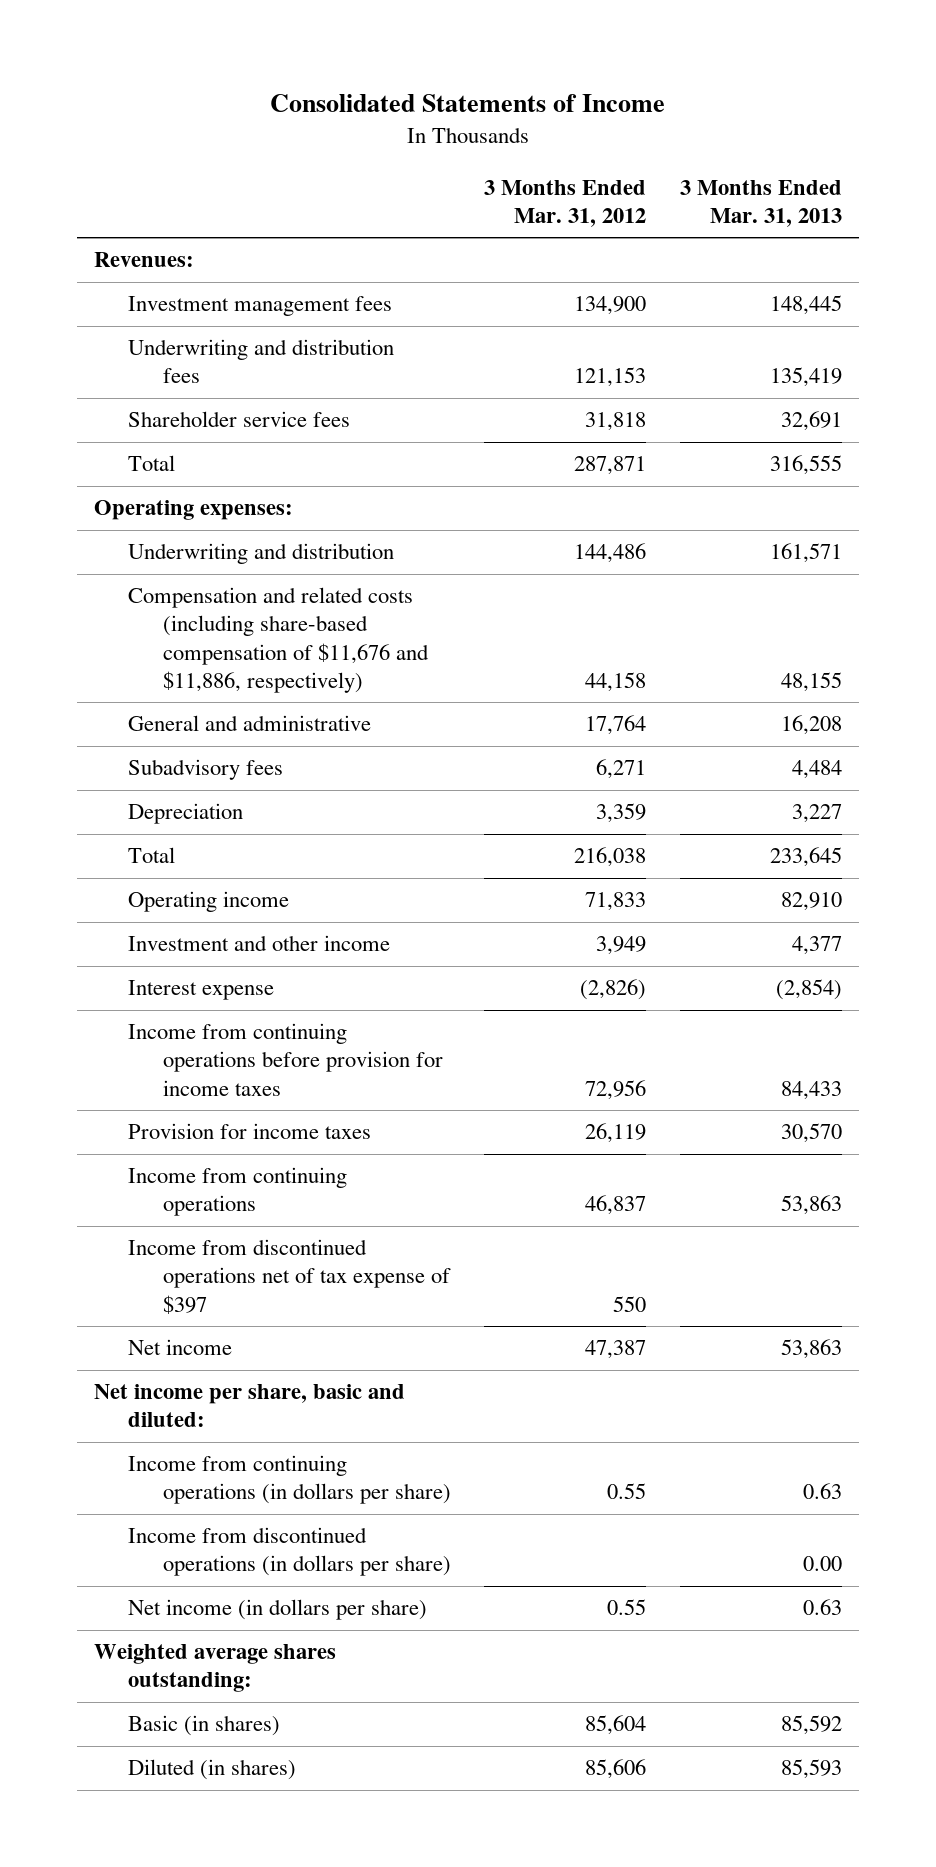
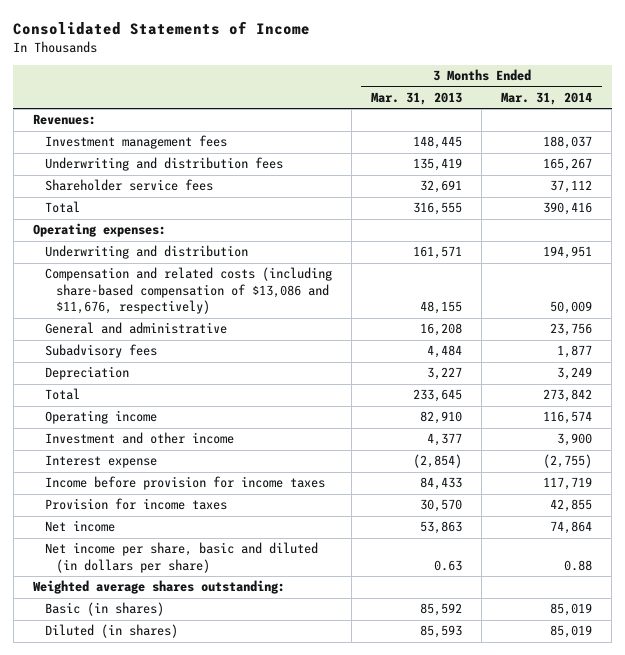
[484,179,647,227] 3 Months Ended Mar. 31, 2012 -> none
none -> [501,92,593,106] Mar. 31, 2014
[128,587,429,693] Compensation and related costs (including share-based compensation of $11,676 and $11,886, respectively) -> [44,267,332,315] Compensation and related costs (including share-based compensation of $13,086 and $11,676, respectively)
[128,1023,443,1096] Income from continuing operations before provision for income taxes -> [44,476,325,491] Income before provision for income taxes
[128,1167,348,1217] Income from continuing operations -> none
[128,1239,451,1314] Income from discontinued operations net of tax expense of $397 -> none
[94,1384,406,1428] Net income per share, basic and diluted: -> none
[128,1455,451,1505] Income from continuing operations (in dollars per share) -> none
[128,1527,451,1577] Income from discontinued operations (in dollars per share) -> none
[128,1599,428,1621] Net income (in dollars per share) -> [44,542,318,573] Net income per share, basic and diluted (in dollars per share)

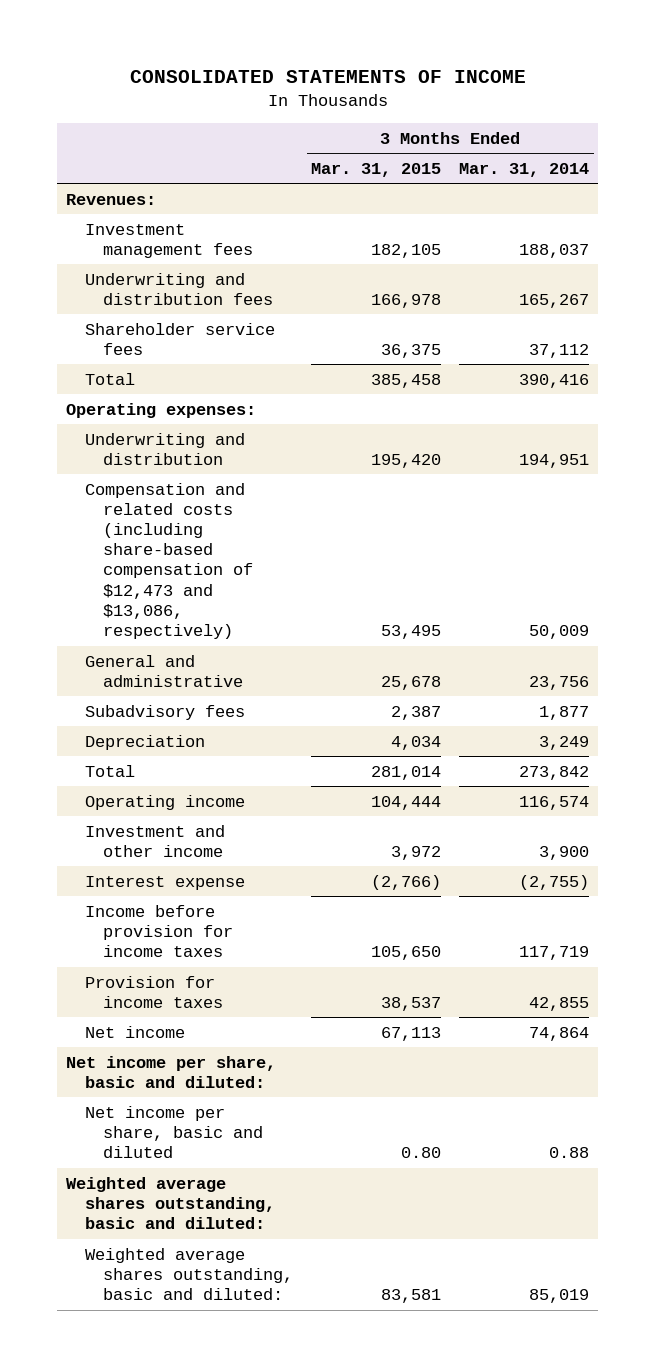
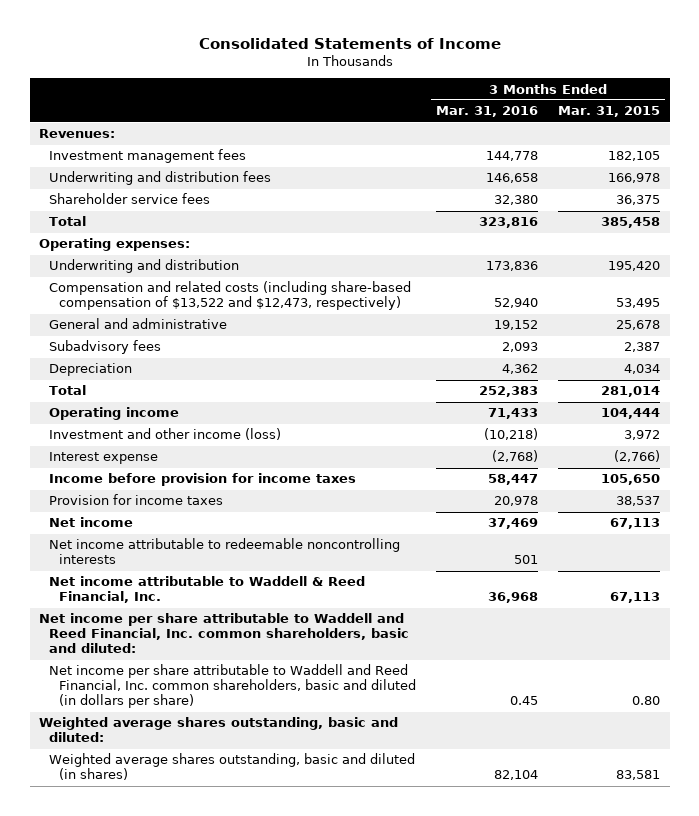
[129,70,526,84] CONSOLIDATED STATEMENTS OF INCOME -> [198,37,501,49] Consolidated Statements of Income
[459,162,590,177] Mar. 31, 2014 -> none
none -> [435,106,538,118] Mar. 31, 2016
[84,482,254,639] Compensation and related costs (including share-based compensation of $12,473 and $13,086, respectively) -> [49,281,412,311] Compensation and related costs (including share-based compensation of $13,522 and $12,473, respectively)
[84,824,225,857] Investment and other income -> [49,428,282,441] Investment and other income (loss)
none -> [49,538,401,565] Net income attributable to redeemable noncontrolling interests
none -> [49,576,366,604] Net income attributable to Waddell & Reed Financial, Inc.
[66,1055,277,1088] Net income per share, basic and diluted: -> [39,613,410,654] Net income per share attributable to Waddell and Reed Financial, Inc. common shareholders, basic and diluted:
[84,1105,264,1159] Net income per share, basic and diluted -> [49,664,416,709] Net income per share attributable to Waddell and Reed Financial, Inc. common shareholders, basic and diluted (in dollars per share)
[84,1247,294,1301] Weighted average shares outstanding, basic and diluted: -> [49,753,416,781] Weighted average shares outstanding, basic and diluted (in shares)

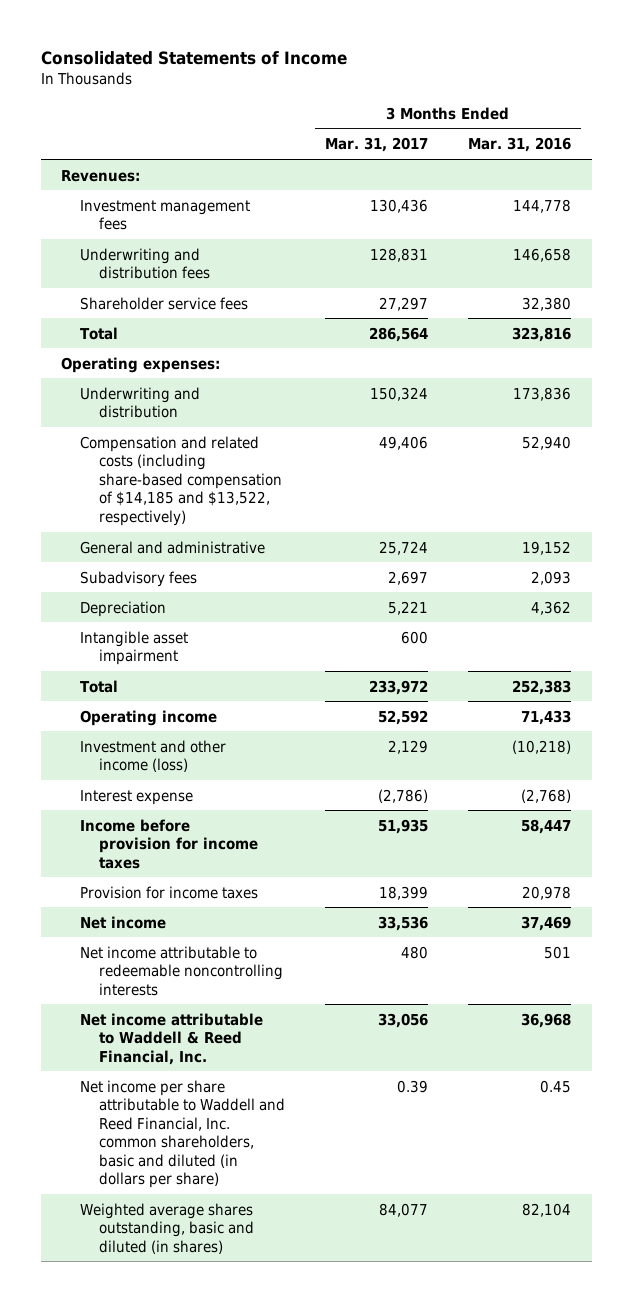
[557,106,660,118] Mar. 31, 2015 -> none
none -> [325,137,429,153] Mar. 31, 2017
[49,281,412,311] Compensation and related costs (including share-based compensation of $13,522 and $12,473, respectively) -> [80,435,282,526] Compensation and related costs (including share-based compensation of $14,185 and $13,522, respectively)
none -> [80,630,189,666] Intangible asset impairment
[39,613,410,654] Net income per share attributable to Waddell and Reed Financial, Inc. common shareholders, basic and diluted: -> none
[39,717,399,743] Weighted average shares outstanding, basic and diluted: -> none

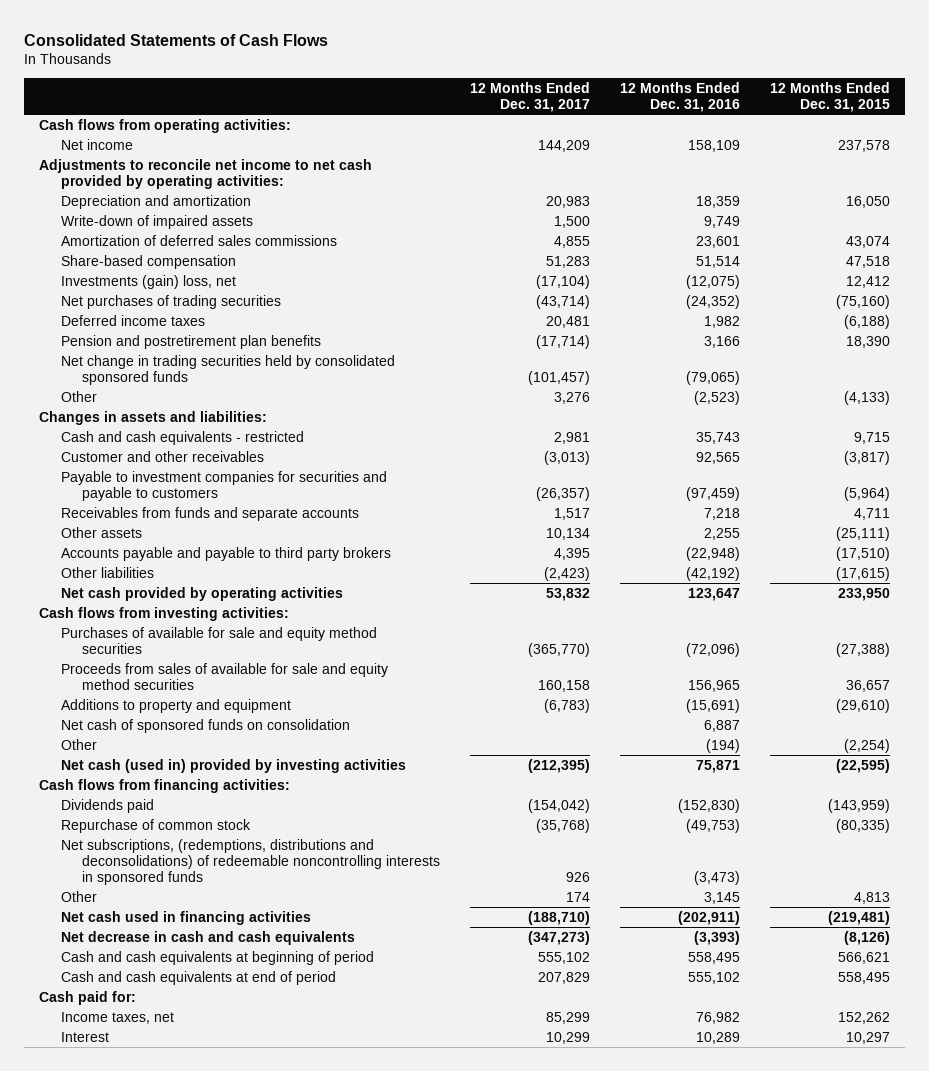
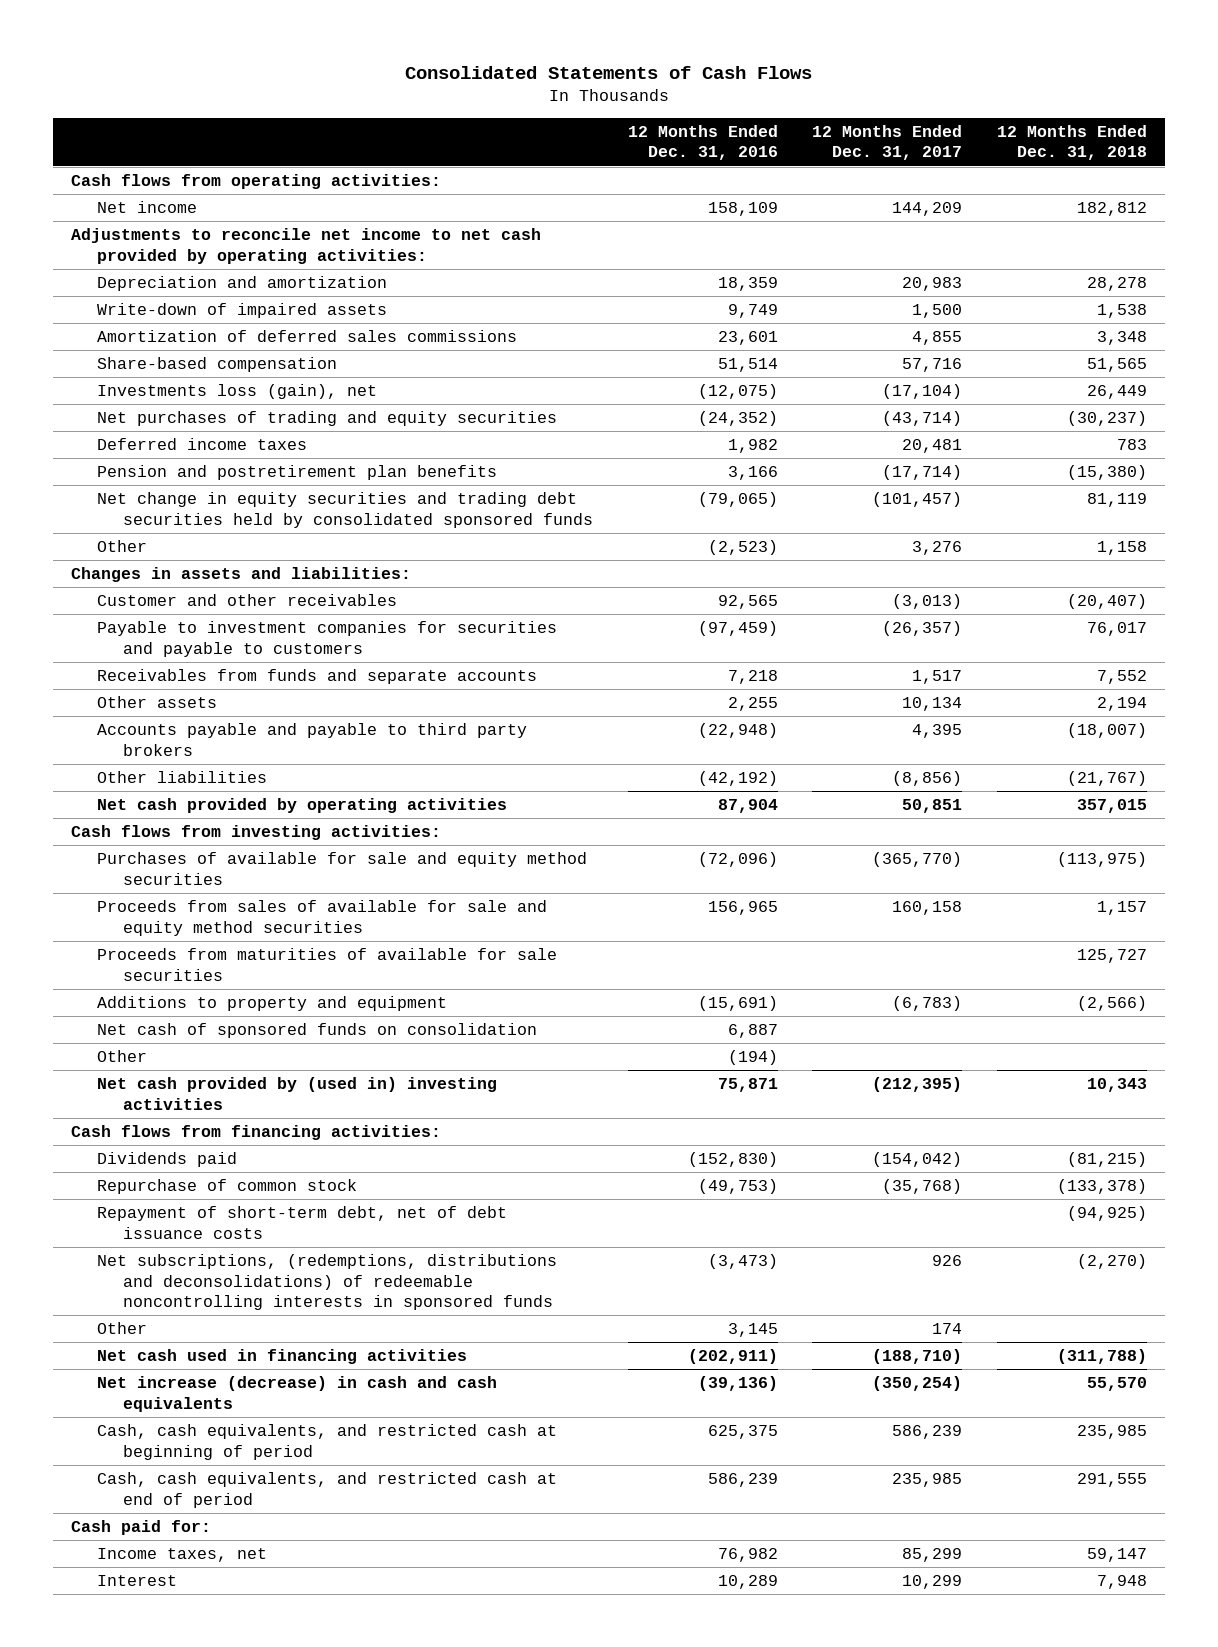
[769,82,890,112] 12 Months Ended Dec. 31, 2015 -> none
none -> [997,124,1148,161] 12 Months Ended Dec. 31, 2018
[546,255,591,268] 51,283 -> [902,358,963,373] 57,716
[60,274,236,289] Investments (gain) loss, net -> [96,384,377,400] Investments loss (gain), net
[60,294,281,309] Net purchases of trading securities -> [96,411,557,427] Net purchases of trading and equity securities
[60,354,395,385] Net change in trading securities held by consolidated sponsored funds -> [96,492,593,528] Net change in equity securities and trading debt securities held by consolidated sponsored funds
[60,430,304,445] Cash and cash equivalents - restricted -> none
[544,566,591,581] (2,423) -> [892,771,963,787] (8,856)
[546,587,591,601] 53,832 -> [902,799,963,814] 50,851
[688,587,741,601] 123,647 -> [717,799,778,814] 87,904
none -> [96,948,557,981] Proceeds from maturities of available for sale securities
[60,758,406,773] Net cash (used in) provided by investing activities -> [96,1077,497,1110] Net cash provided by (used in) investing activities
none -> [96,1206,507,1239] Repayment of short-term debt, net of debt issuance costs
[60,930,355,945] Net decrease in cash and cash equivalents -> [96,1376,497,1412] Net increase (decrease) in cash and cash equivalents
[528,930,591,945] (347,273) -> [872,1376,963,1392] (350,254)
[694,930,741,945] (3,393) -> [697,1376,778,1392] (39,136)
[60,950,374,965] Cash and cash equivalents at beginning of period -> [96,1424,557,1460] Cash, cash equivalents, and restricted cash at beginning of period
[538,951,591,964] 555,102 -> [892,1425,963,1440] 586,239
[688,951,741,964] 558,495 -> [707,1425,778,1440] 625,375
[60,970,336,985] Cash and cash equivalents at end of period -> [96,1472,557,1508] Cash, cash equivalents, and restricted cash at end of period
[538,971,591,984] 207,829 -> [892,1473,963,1488] 235,985
[688,971,741,984] 555,102 -> [707,1473,778,1488] 586,239

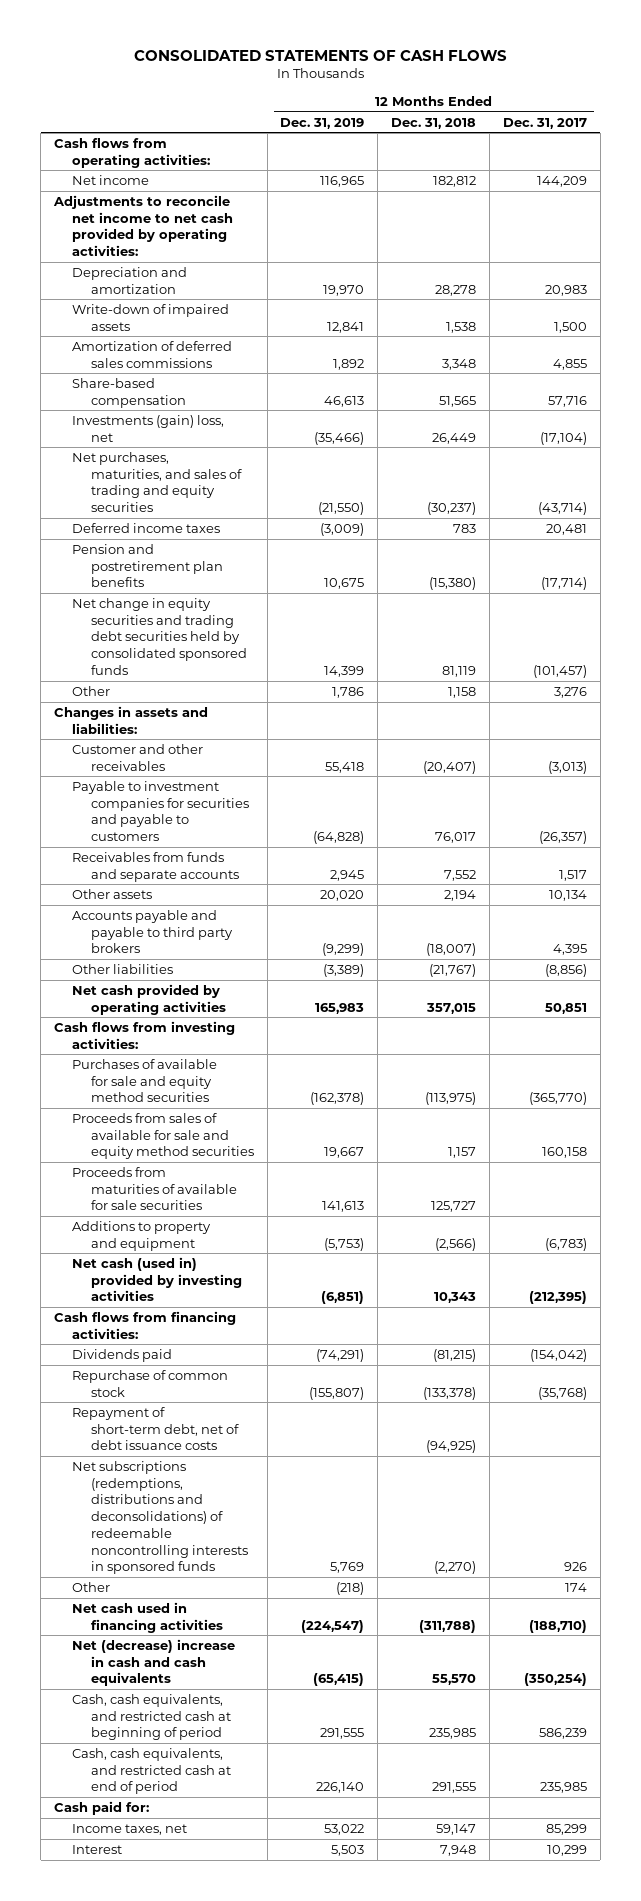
[404,65,812,79] Consolidated Statements of Cash Flows -> [133,49,507,61] CONSOLIDATED STATEMENTS OF CASH FLOWS
[627,124,778,161] 12 Months Ended Dec. 31, 2016 -> none
none -> [280,117,365,129] Dec. 31, 2019
[96,384,377,400] Investments loss (gain), net -> [72,414,225,442] Investments (gain) loss, net
[96,411,557,427] Net purchases of trading and equity securities -> [72,451,242,513] Net purchases, maturities, and sales of trading and equity securities
[96,1023,537,1039] Net cash of sponsored funds on consolidation -> none
[96,1050,147,1063] Other -> none
[96,1077,497,1110] Net cash provided by (used in) investing activities -> [72,1256,242,1302] Net cash (used in) provided by investing activities
[96,1254,557,1311] Net subscriptions, (redemptions, distributions and deconsolidations) of redeemable noncontrolling interests in sponsored funds -> [72,1460,248,1575] Net subscriptions (redemptions, distributions and deconsolidations) of redeemable noncontrolling interests in sponsored funds
[96,1376,497,1412] Net increase (decrease) in cash and cash equivalents -> [72,1638,236,1687] Net (decrease) increase in cash and cash equivalents

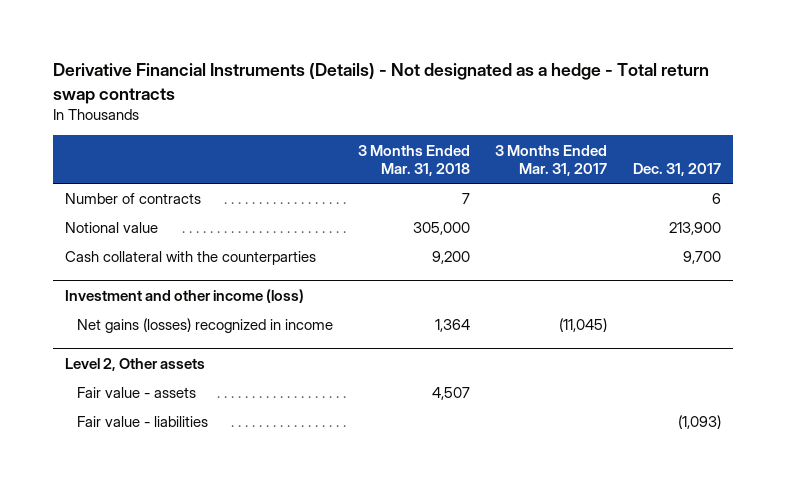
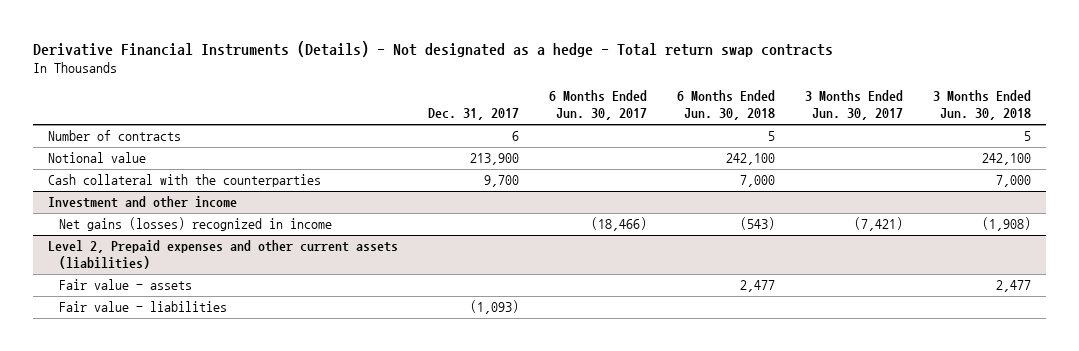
[358,144,471,177] 3 Months Ended Mar. 31, 2018 -> none
[495,144,608,177] 3 Months Ended Mar. 31, 2017 -> none
none -> [548,90,647,121] 6 Months Ended Jun. 30, 2017
none -> [676,90,775,121] 6 Months Ended Jun. 30, 2018
none -> [805,90,904,121] 3 Months Ended Jun. 30, 2017
none -> [933,90,1032,121] 3 Months Ended Jun. 30, 2018
[65,288,305,303] Investment and other income (loss) -> [47,196,237,209] Investment and other income
[65,357,206,371] Level 2, Other assets -> none
none -> [47,240,398,270] Level 2, Prepaid expenses and other current assets (liabilities)

